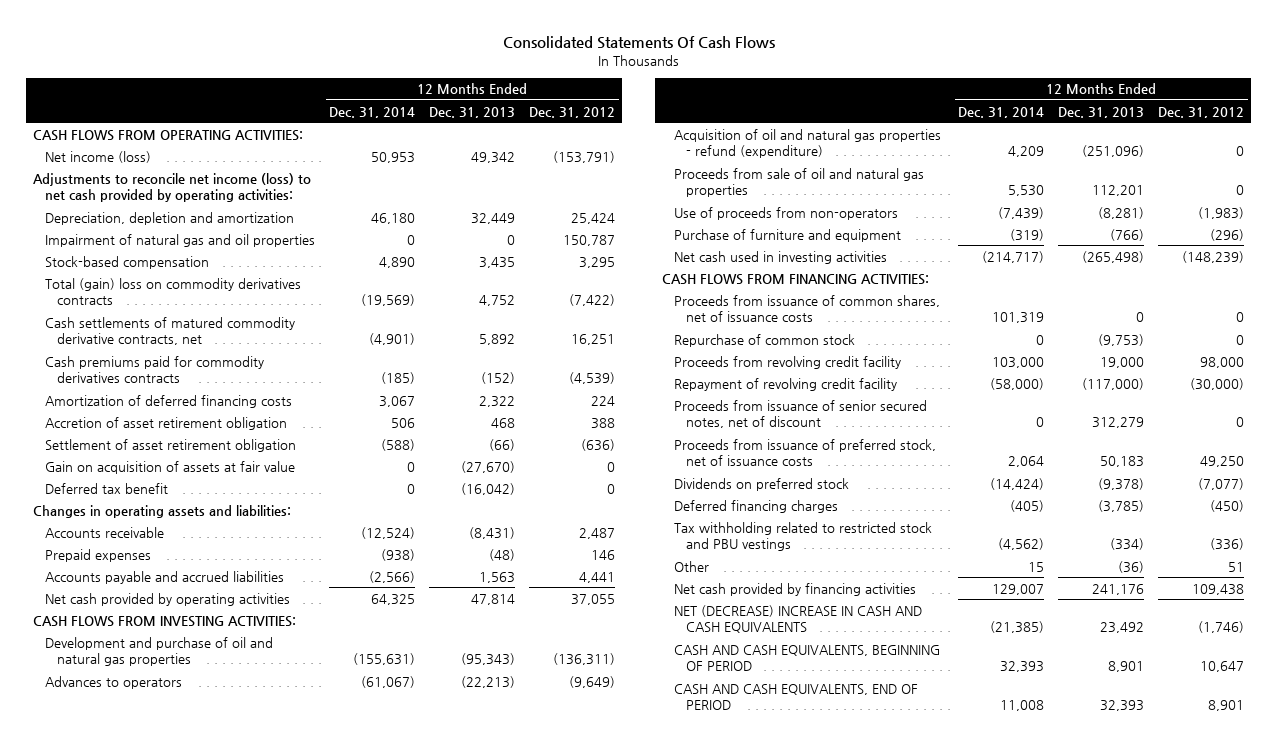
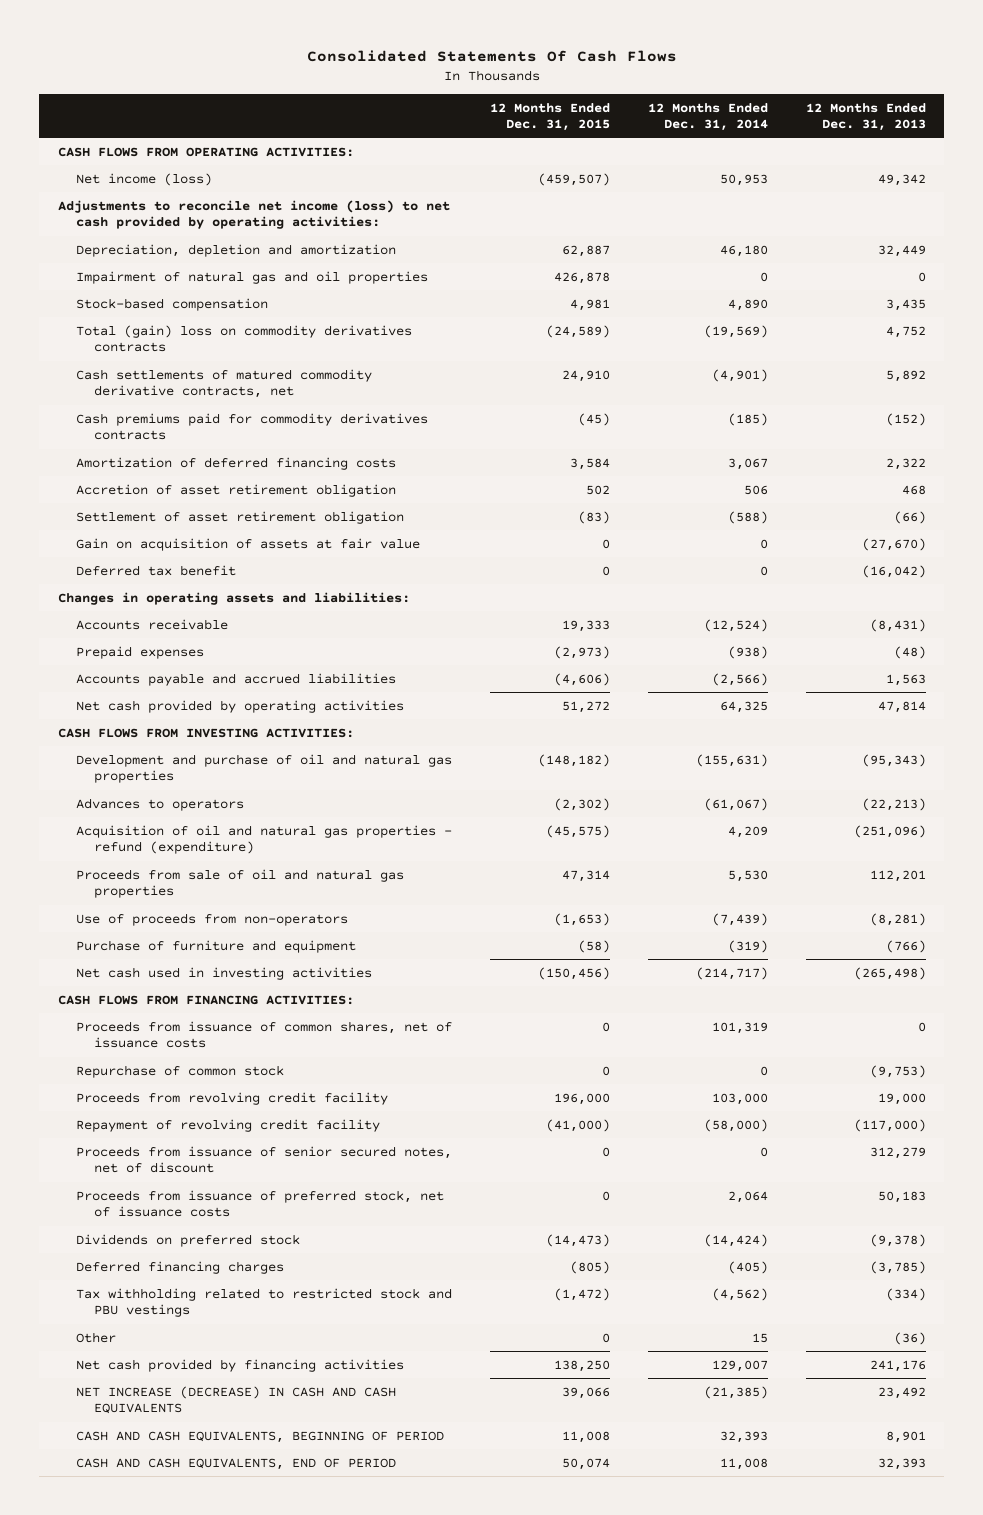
[529,106,616,118] Dec. 31, 2012 -> none
none -> [489,102,610,131] 12 Months Ended Dec. 31, 2015
[674,604,923,634] NET (DECREASE) INCREASE IN CASH AND CASH EQUIVALENTS -> [75,1385,396,1415] NET INCREASE (DECREASE) IN CASH AND CASH EQUIVALENTS

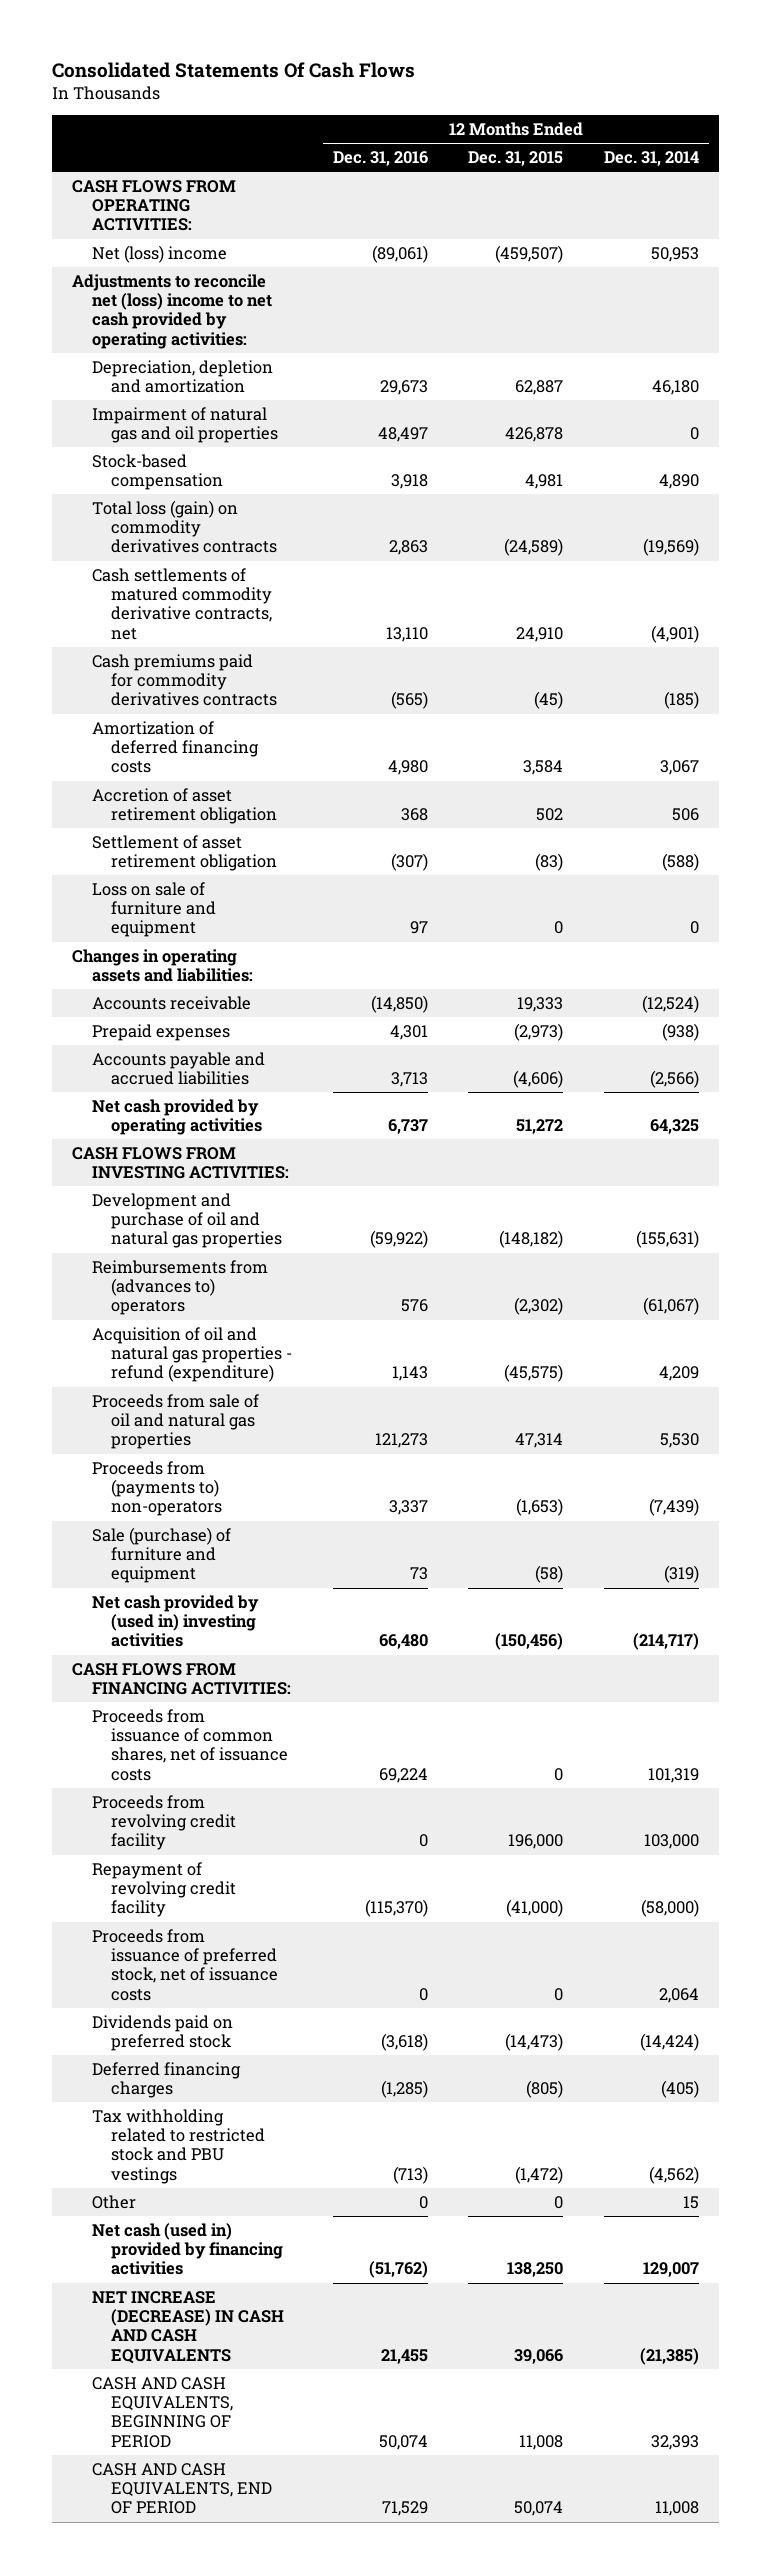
[805,102,926,131] 12 Months Ended Dec. 31, 2013 -> none
none -> [332,151,428,167] Dec. 31, 2016
[75,172,212,186] Net income (loss) -> [91,244,227,263] Net (loss) income
[57,199,450,230] Adjustments to reconcile net income (loss) to net cash provided by operating activities: -> [71,273,272,349] Adjustments to reconcile net (loss) income to net cash provided by operating activities:
[75,324,412,353] Total (gain) loss on commodity derivatives contracts -> [91,499,278,554] Total loss (gain) on commodity derivatives contracts
[75,537,420,551] Gain on acquisition of assets at fair value -> none
[75,564,236,576] Deferred tax benefit -> none
none -> [91,881,217,938] Loss on sale of furniture and equipment
[75,797,244,811] Advances to operators -> [91,1259,268,1316] Reimbursements from (advances to) operators
[75,912,348,926] Use of proceeds from non-operators -> [91,1460,223,1517] Proceeds from (payments to) non-operators
[75,939,356,953] Purchase of furniture and equipment -> [91,1526,231,1584] Sale (purchase) of furniture and equipment
[75,966,372,980] Net cash used in investing activities -> [91,1594,259,1648] Net cash provided by (used in) investing activities
[75,1064,284,1078] Repurchase of common stock -> none
[75,1145,452,1174] Proceeds from issuance of senior secured notes, net of discount -> none
[75,1233,300,1247] Dividends on preferred stock -> [91,2014,233,2052] Dividends paid on preferred stock
[75,1358,404,1372] Net cash provided by financing activities -> [91,2222,284,2276] Net cash (used in) provided by financing activities

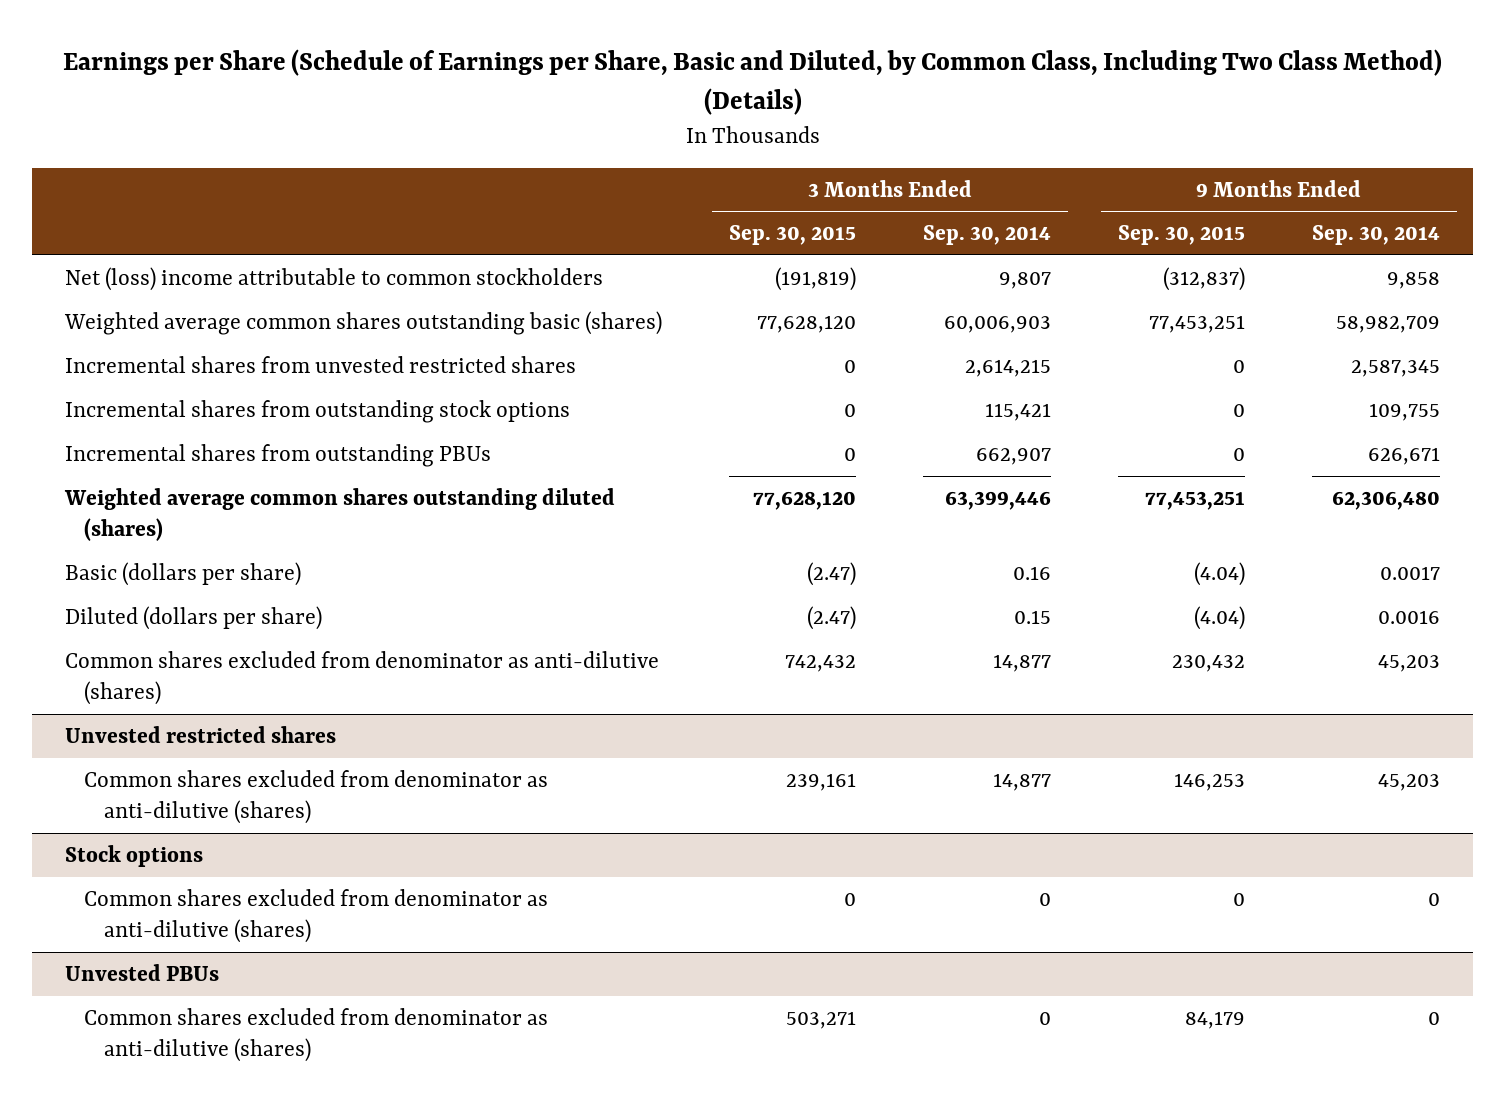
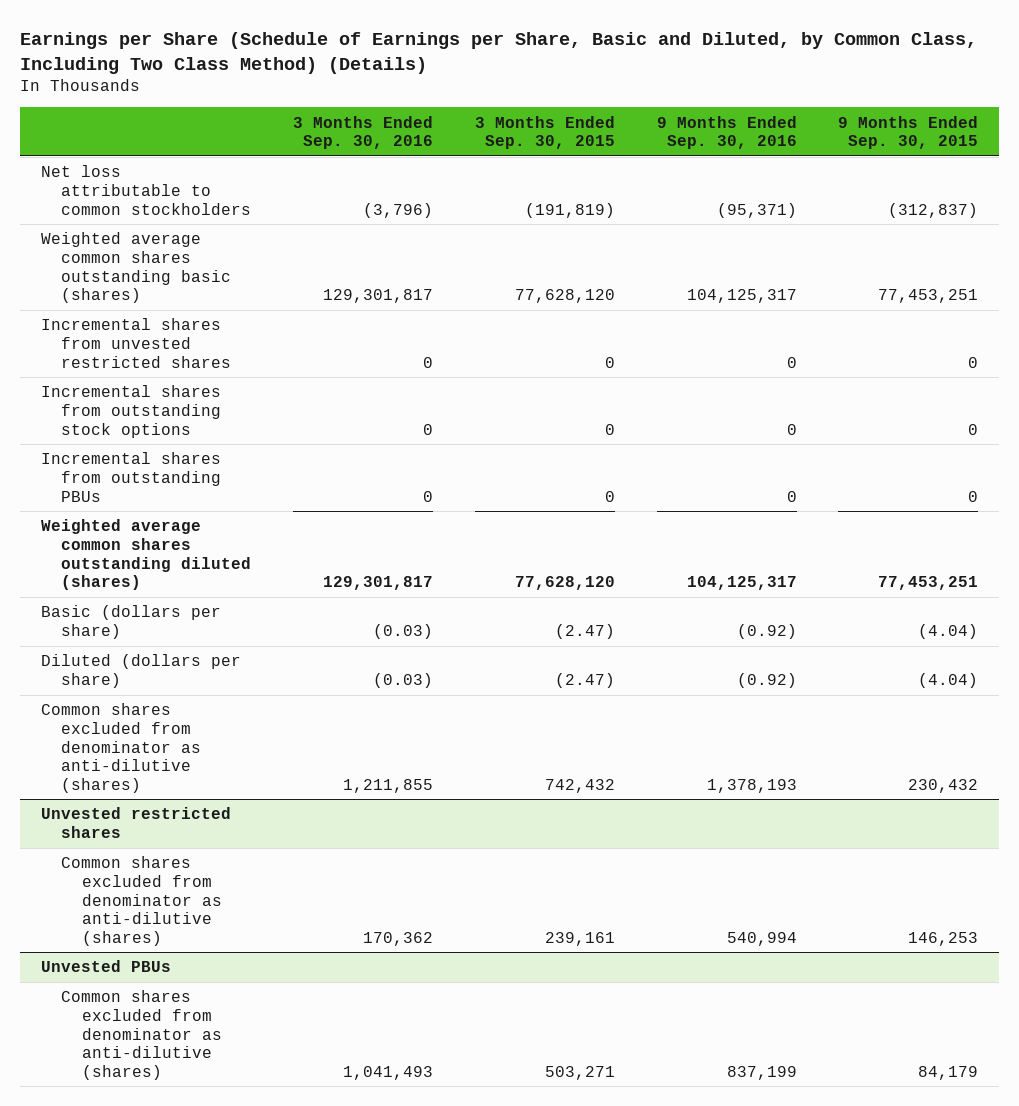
[923,225,1052,246] Sep. 30, 2014 -> none
[1312,225,1441,246] Sep. 30, 2014 -> none
none -> [292,115,433,150] 3 Months Ended Sep. 30, 2016
none -> [656,115,797,150] 9 Months Ended Sep. 30, 2016
[65,266,604,291] Net (loss) income attributable to common stockholders -> [40,165,252,215] Net loss attributable to common stockholders
[65,844,204,867] Stock options -> none
[84,888,549,944] Common shares excluded from denominator as anti-dilutive (shares) -> none

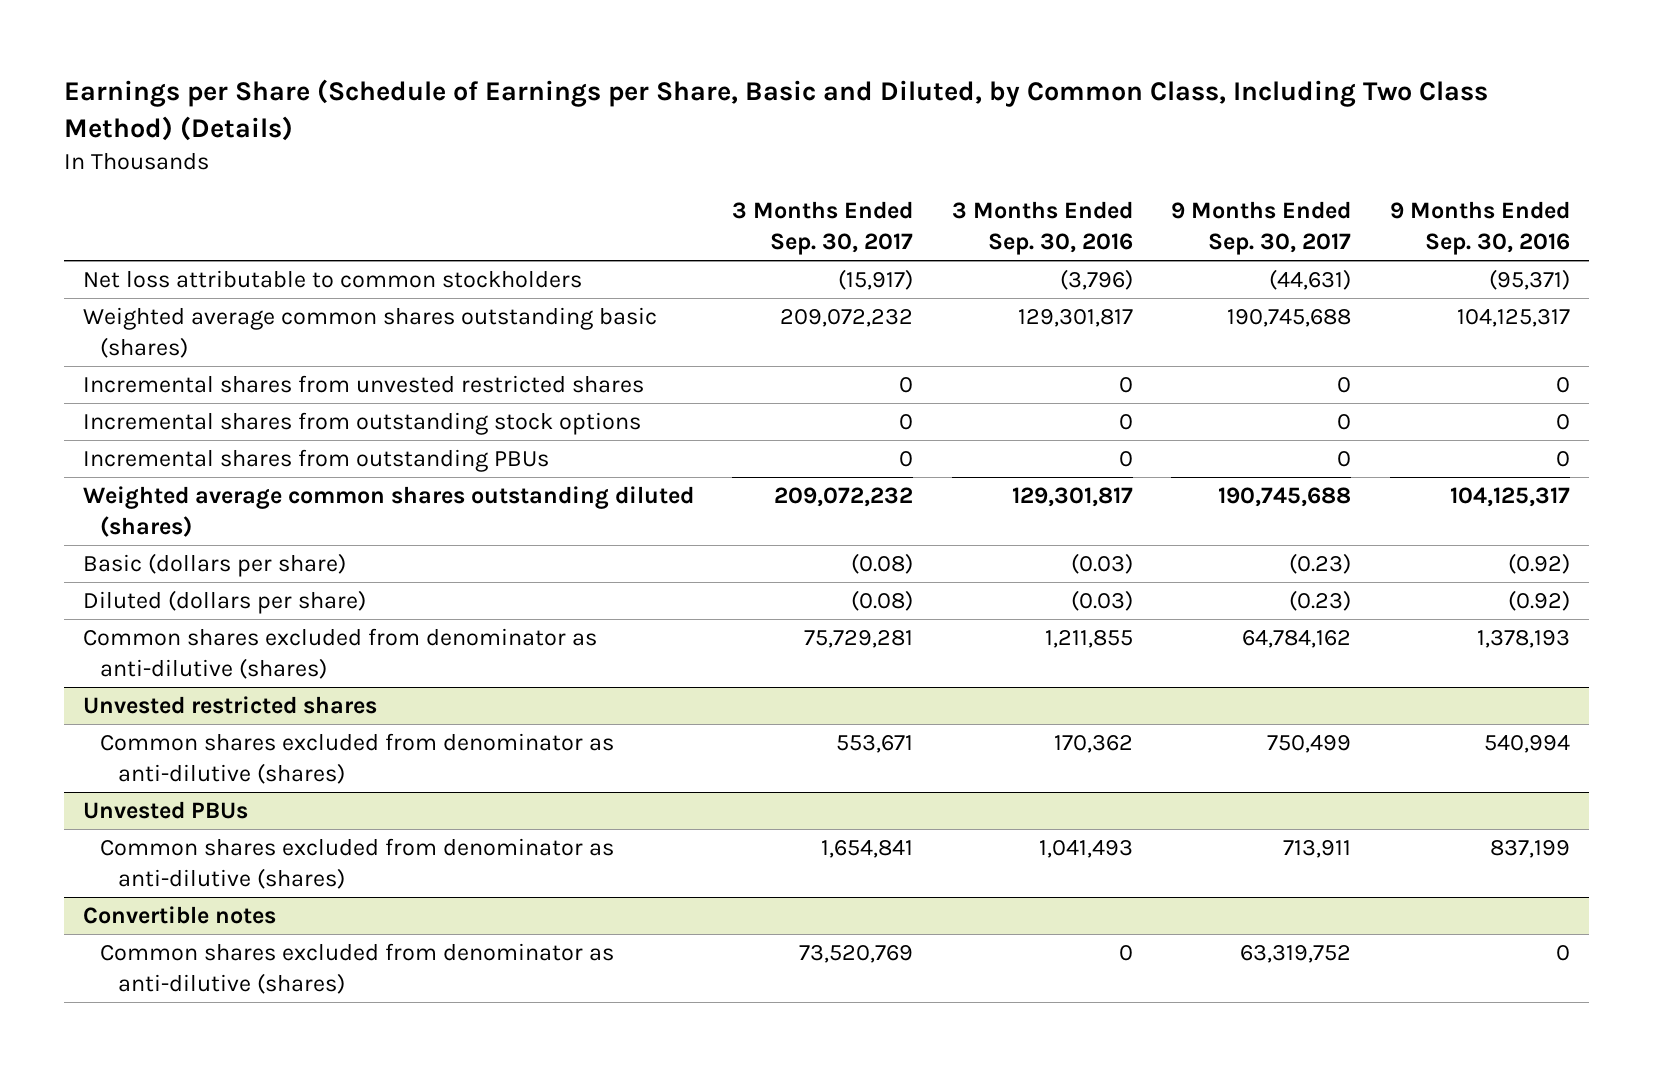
[474,115,615,150] 3 Months Ended Sep. 30, 2015 -> none
[838,115,979,150] 9 Months Ended Sep. 30, 2015 -> none
none -> [732,201,914,255] 3 Months Ended Sep. 30, 2017
none -> [1171,201,1352,255] 9 Months Ended Sep. 30, 2017
none -> [82,905,276,924] Convertible notes
none -> [100,942,615,994] Common shares excluded from denominator as anti-dilutive (shares)

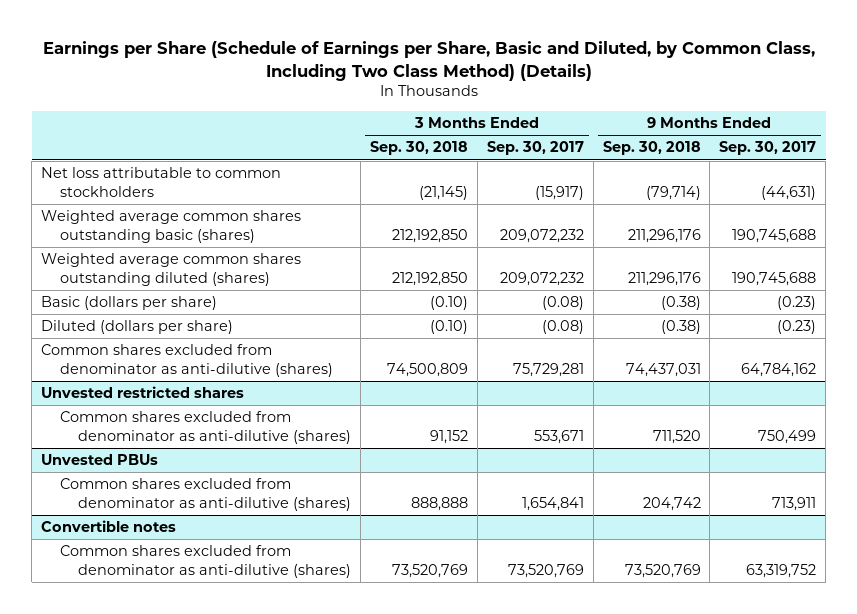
[951,201,1133,255] 3 Months Ended Sep. 30, 2016 -> none
[1389,201,1570,255] 9 Months Ended Sep. 30, 2016 -> none
none -> [370,141,469,156] Sep. 30, 2018
none -> [602,141,701,156] Sep. 30, 2018
[82,374,644,393] Incremental shares from unvested restricted shares -> none
[82,411,641,435] Incremental shares from outstanding stock options -> none
[82,448,549,472] Incremental shares from outstanding PBUs -> none

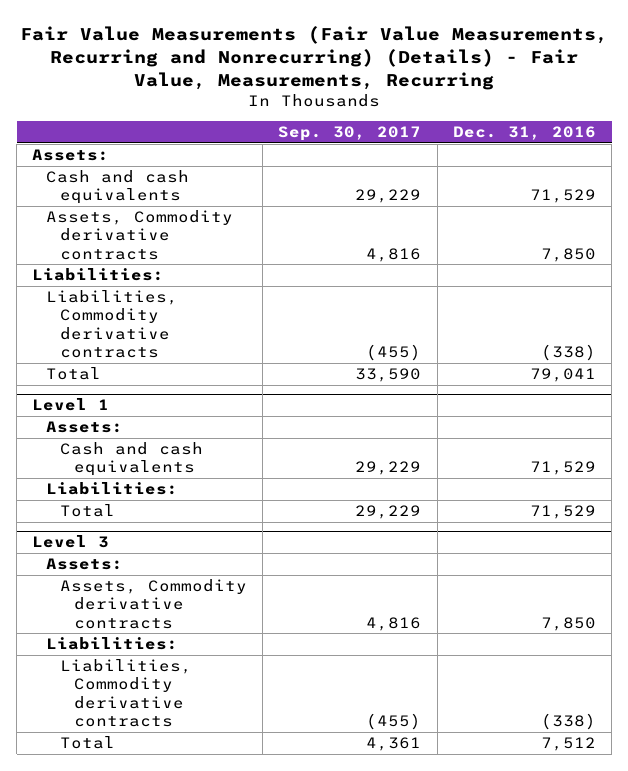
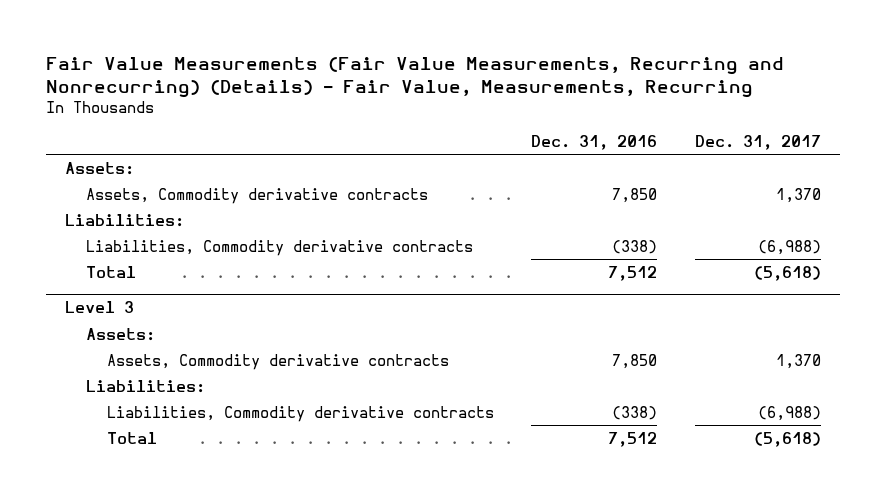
[278,125,422,141] Sep. 30, 2017 -> none
none -> [694,134,821,150] Dec. 31, 2017
[46,170,190,205] Cash and cash equivalents -> none
[32,398,110,412] Level 1 -> none
[46,421,124,434] Assets: -> none
[59,442,203,477] Cash and cash equivalents -> none
[46,482,179,496] Liabilities: -> none
[59,504,115,518] Total -> none
[530,368,597,383] 79,041 -> [608,265,658,281] 7,512

